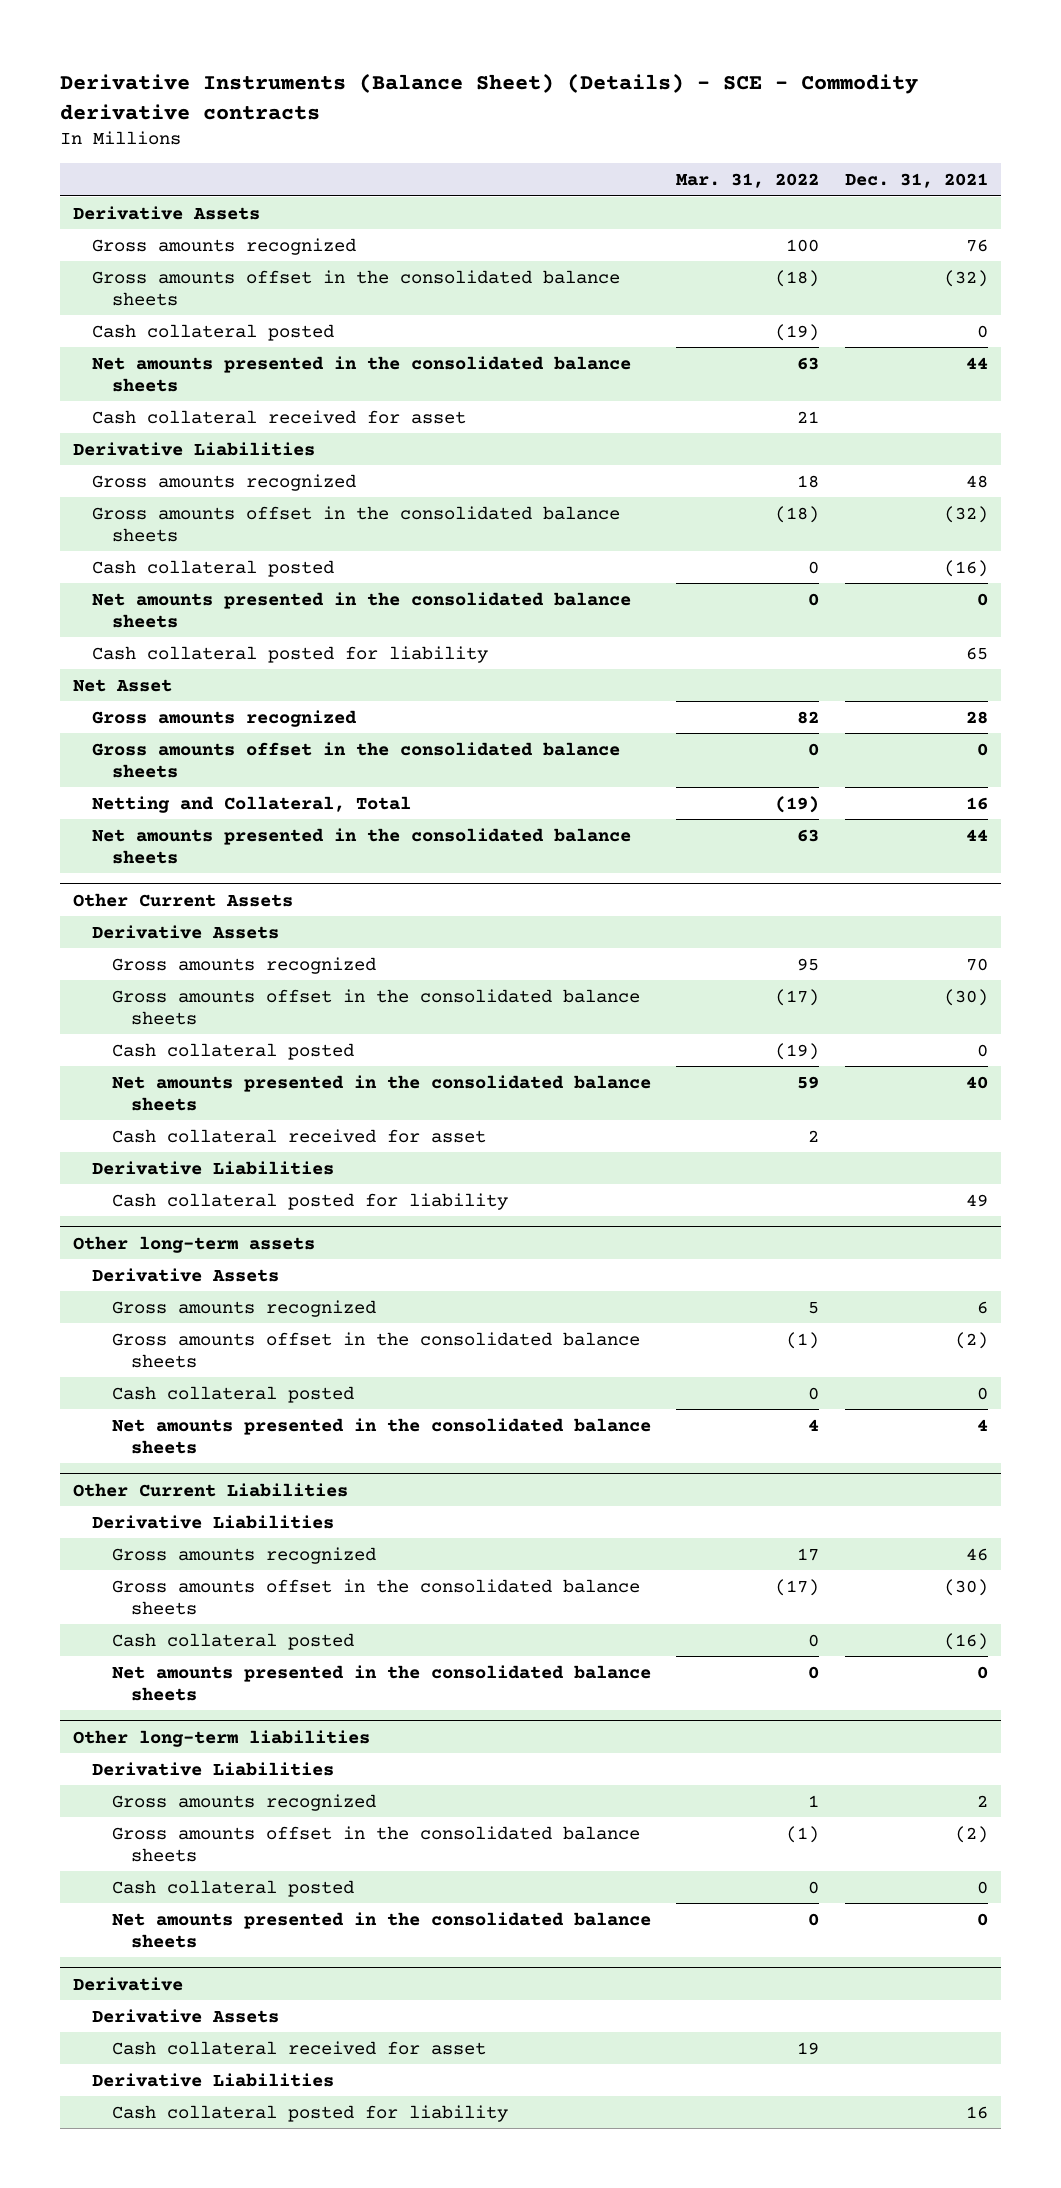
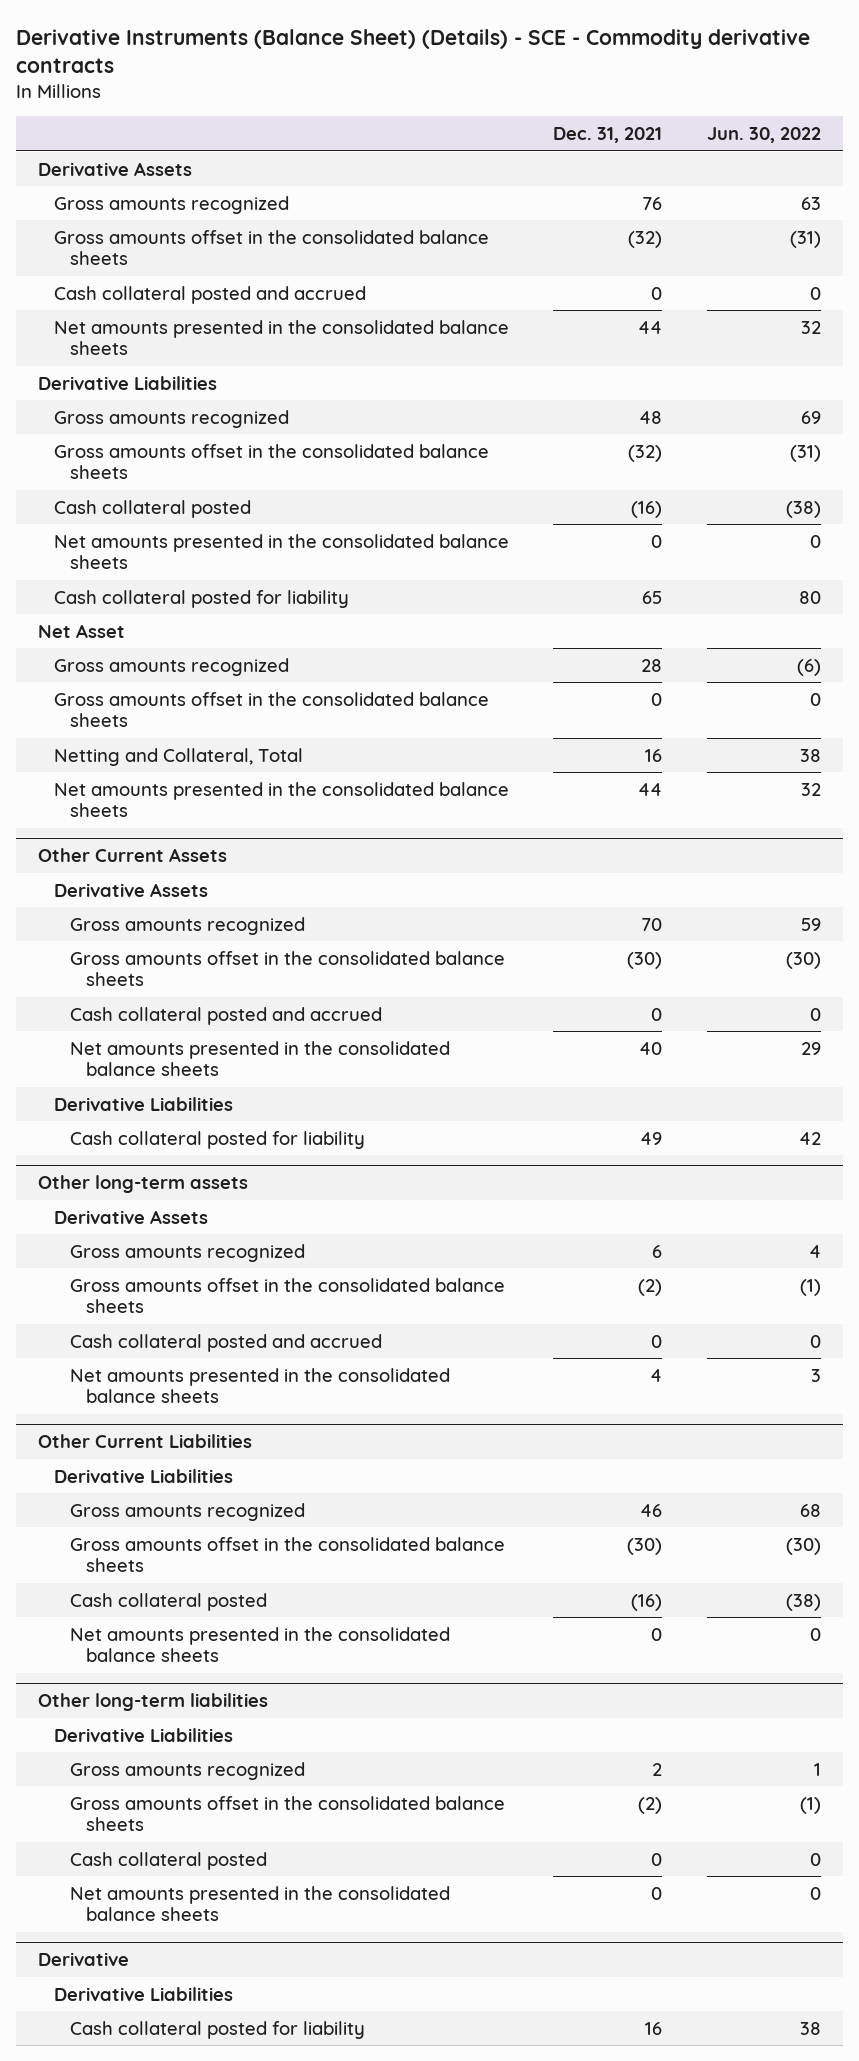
[676,173,820,189] Mar. 31, 2022 -> none
none -> [706,127,821,144] Jun. 30, 2022
[92,323,335,341] Cash collateral posted -> [54,285,367,304] Cash collateral posted and accrued
[92,409,467,424] Cash collateral received for asset -> none
[111,1042,354,1060] Cash collateral posted -> [69,1006,382,1025] Cash collateral posted and accrued
[111,1128,486,1143] Cash collateral received for asset -> none
[111,1385,354,1403] Cash collateral posted -> [69,1333,382,1352] Cash collateral posted and accrued
[92,2008,280,2023] Derivative Assets -> none
[111,2040,486,2055] Cash collateral received for asset -> none

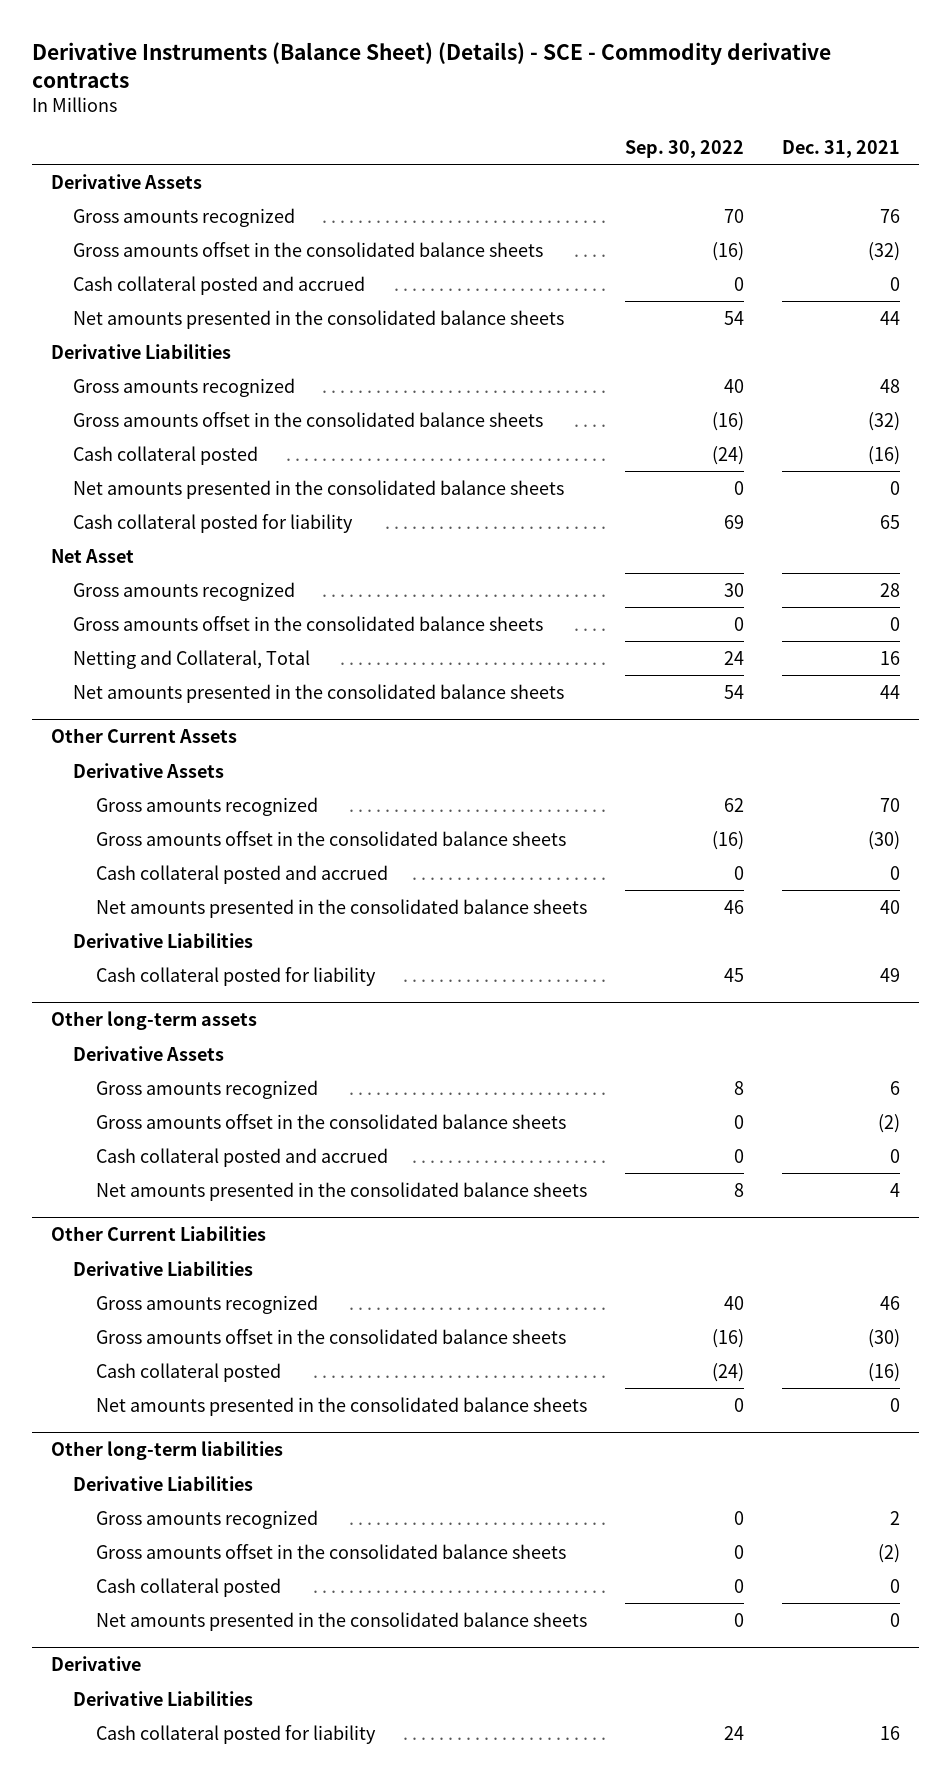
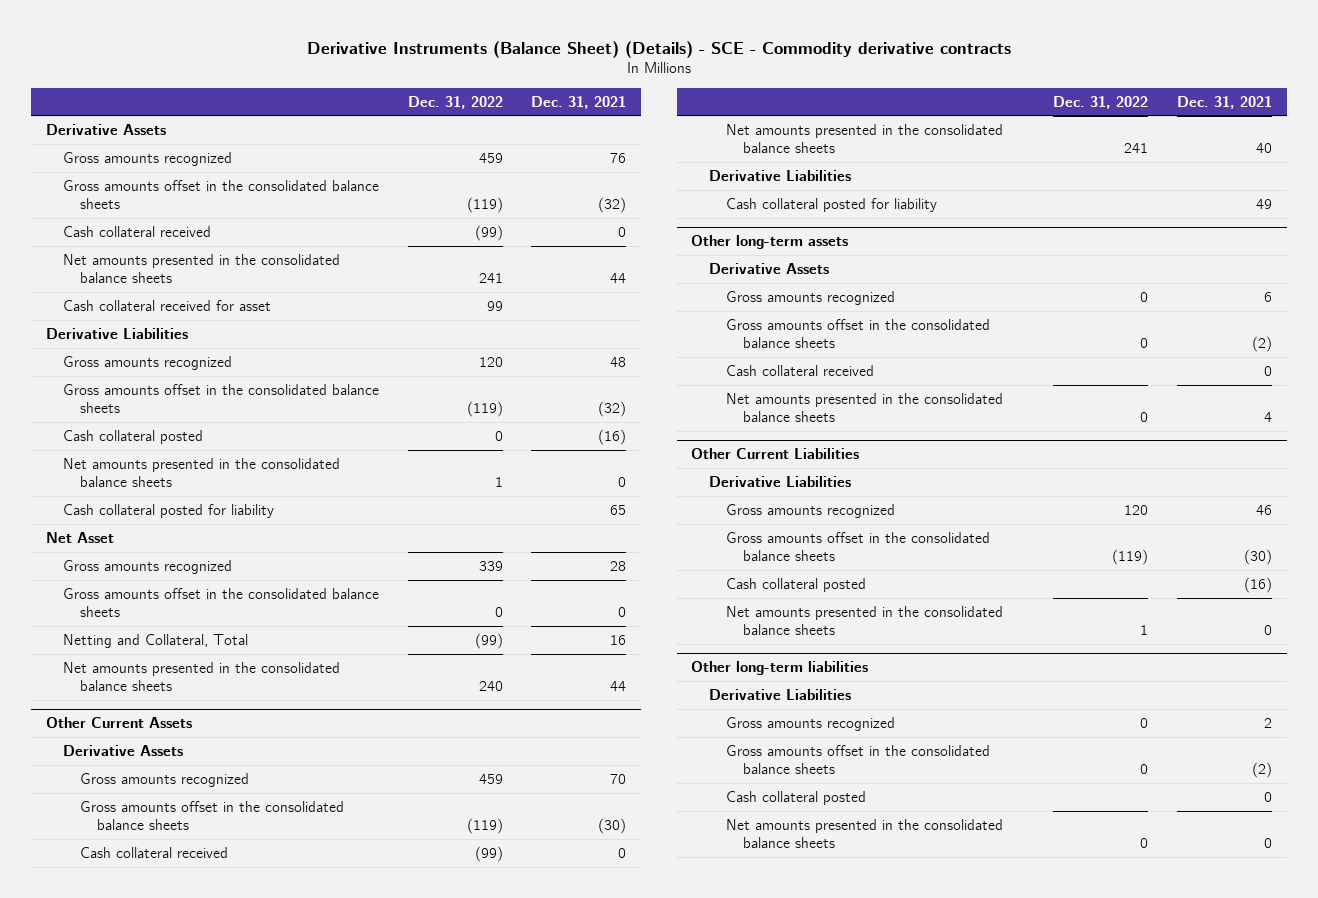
[625,139,745,158] Sep. 30, 2022 -> none
none -> [407,95,503,109] Dec. 31, 2022
[73,275,366,295] Cash collateral posted and accrued -> [62,225,211,237] Cash collateral received
none -> [62,299,271,311] Cash collateral received for asset
[96,864,389,884] Cash collateral posted and accrued -> [80,846,229,858] Cash collateral received
[96,1147,389,1167] Cash collateral posted and accrued -> [725,364,874,376] Cash collateral received
[50,1656,141,1672] Derivative -> none
[73,1690,254,1706] Derivative Liabilities -> none
[96,1724,377,1744] Cash collateral posted for liability -> none

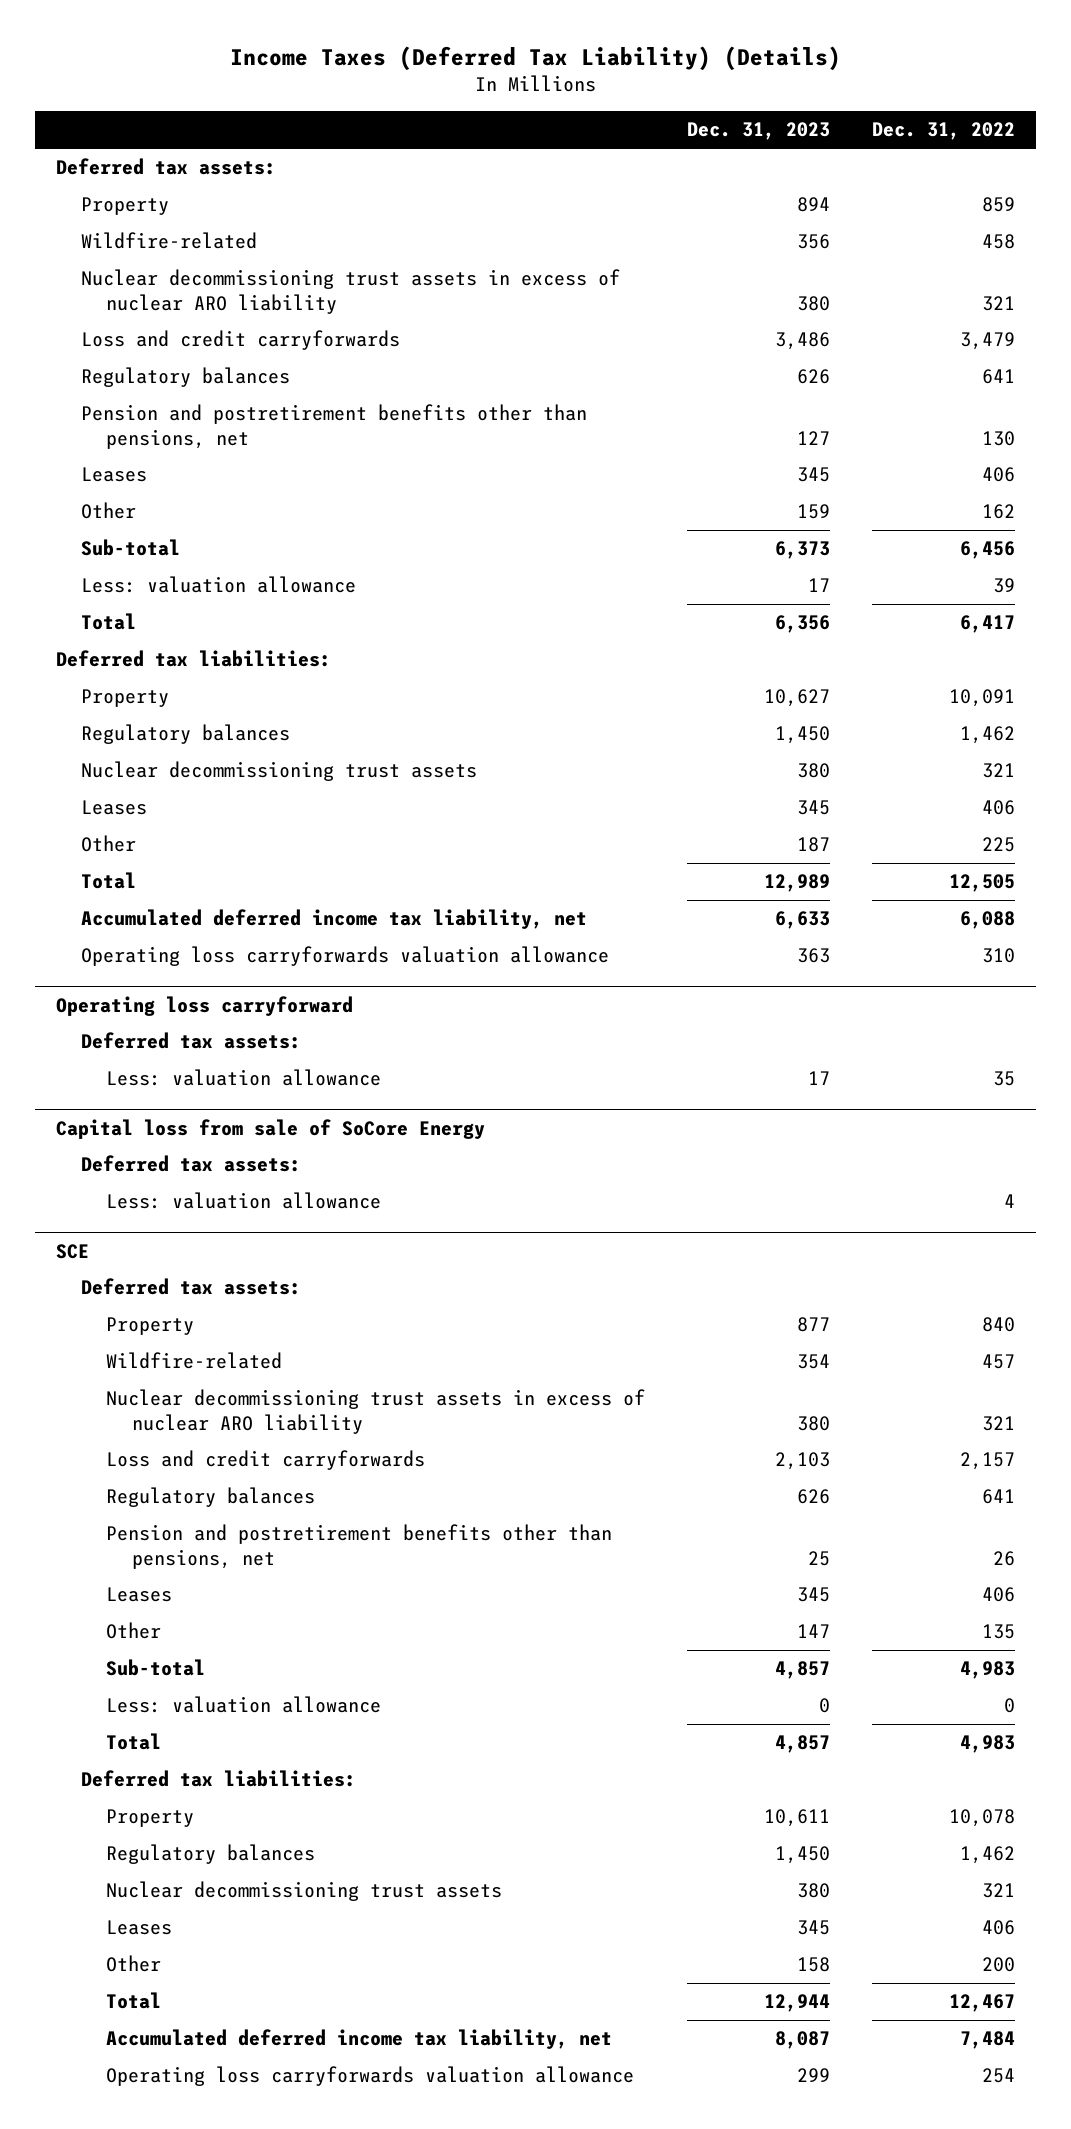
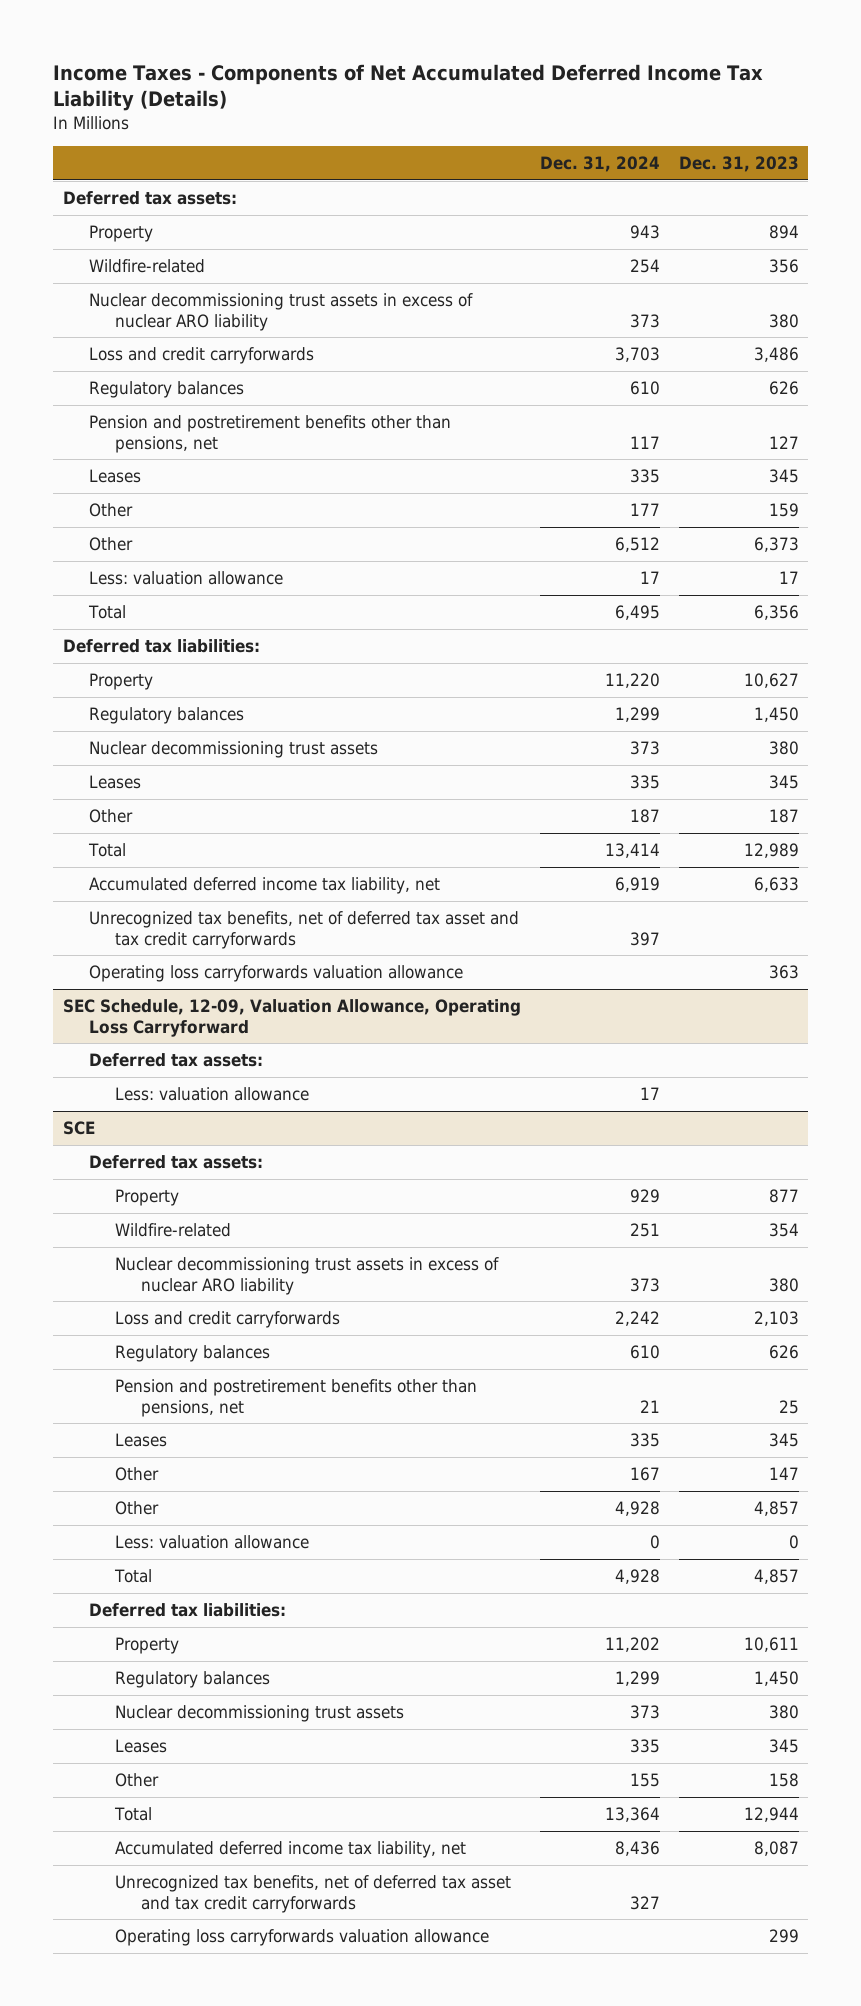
[229,46,841,72] Income Taxes (Deferred Tax Liability) (Details) -> [53,63,764,112] Income Taxes - Components of Net Accumulated Deferred Income Tax Liability (Details)
[872,122,1016,141] Dec. 31, 2022 -> none
none -> [539,156,660,173] Dec. 31, 2024
[81,539,181,557] Sub-total -> [88,537,133,552] Other
none -> [88,911,519,949] Unrecognized tax benefits, net of deferred tax asset and tax credit carryforwards
[81,1032,302,1050] Deferred tax assets: -> none
[106,1069,382,1087] Less: valuation allowance -> none
[56,1118,486,1139] Capital loss from sale of SoCore Energy -> none
[56,995,354,1016] Operating loss carryforward -> [62,999,521,1037] SEC Schedule, 12-09, Valuation Allowance, Operating Loss Carryforward
[106,1659,206,1677] Sub-total -> [114,1501,159,1516] Other
none -> [114,1875,511,1913] Unrecognized tax benefits, net of deferred tax asset and tax credit carryforwards

